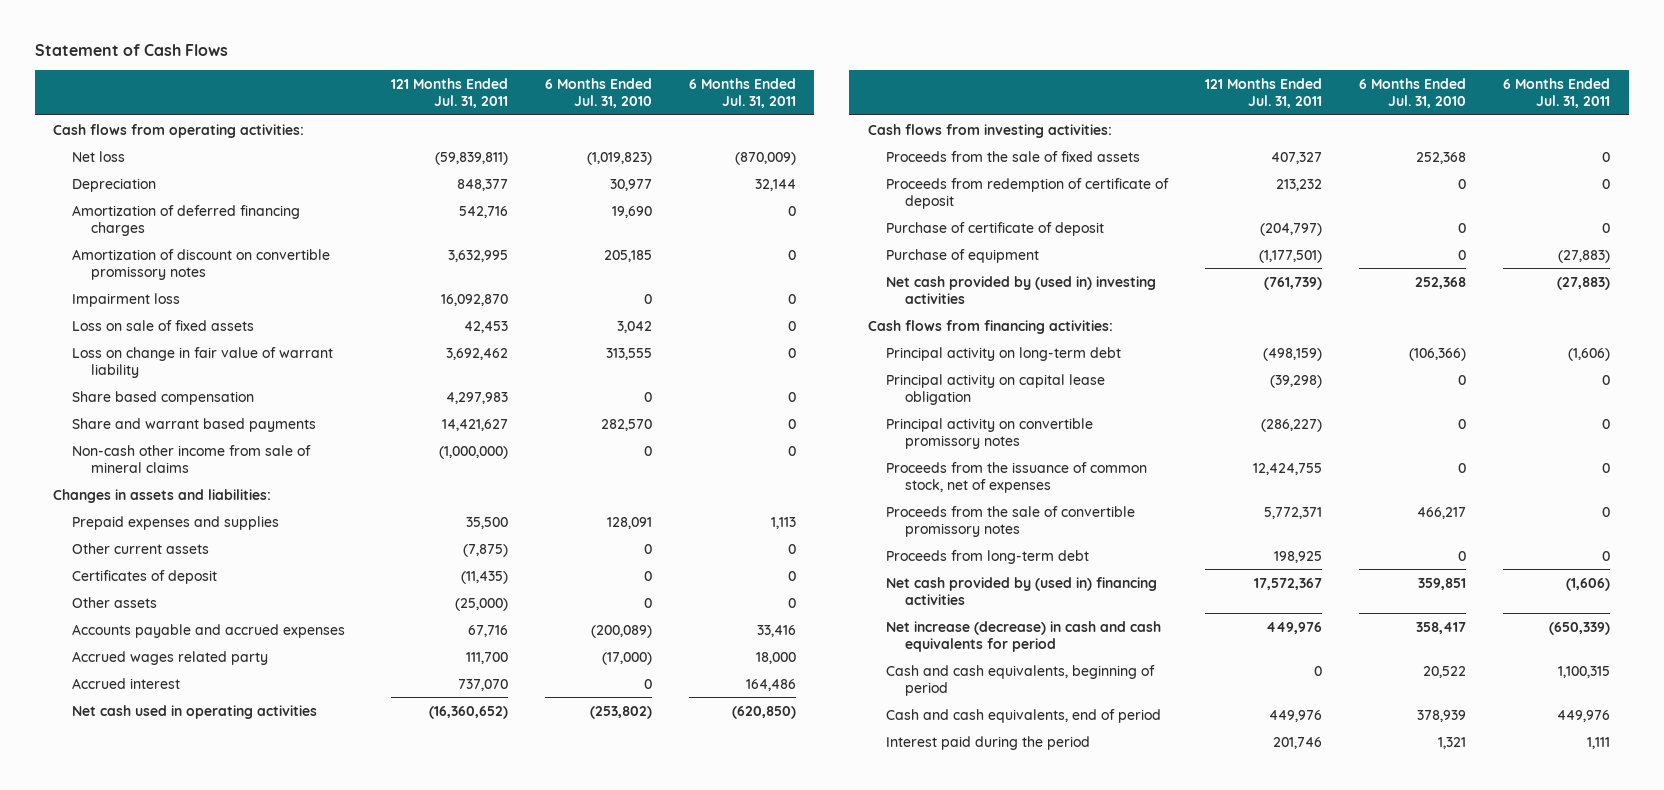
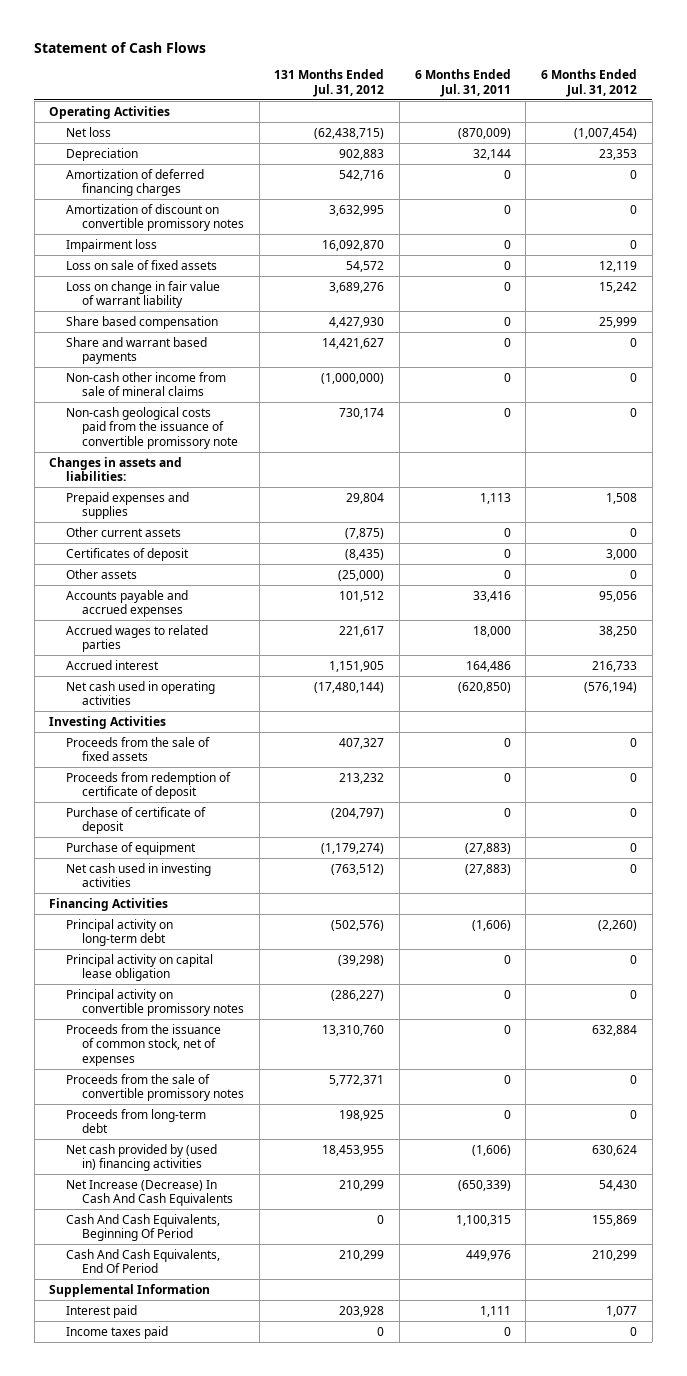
[390,77,508,108] 121 Months Ended Jul. 31, 2011 -> none
[544,77,652,108] 6 Months Ended Jul. 31, 2010 -> none
none -> [274,69,385,97] 131 Months Ended Jul. 31, 2012
none -> [541,69,638,97] 6 Months Ended Jul. 31, 2012
[53,123,305,138] Cash flows from operating activities: -> [49,105,171,119] Operating Activities
none -> [65,406,239,449] Non-cash geological costs paid from the issuance of convertible promissory note
[71,650,268,665] Accrued wages related party -> [65,624,208,653] Accrued wages to related parties
[867,123,1112,138] Cash flows from investing activities: -> [49,715,167,729] Investing Activities
[886,275,1157,304] Net cash provided by (used in) investing activities -> [65,862,211,888] Net cash used in investing activities
[867,319,1113,334] Cash flows from financing activities: -> [49,897,169,911] Financing Activities
[886,620,1162,652] Net increase (decrease) in cash and cash equivalents for period -> [65,1179,234,1207] Net Increase (Decrease) In Cash And Cash Equivalents
[886,664,1156,696] Cash and cash equivalents, beginning of period -> [65,1213,220,1242] Cash And Cash Equivalents, Beginning Of Period
[886,708,1162,723] Cash and cash equivalents, end of period -> [65,1248,220,1274] Cash And Cash Equivalents, End Of Period
none -> [49,1283,211,1297] Supplemental Information
[886,735,1091,750] Interest paid during the period -> [65,1304,137,1318] Interest paid
none -> [65,1325,168,1339] Income taxes paid

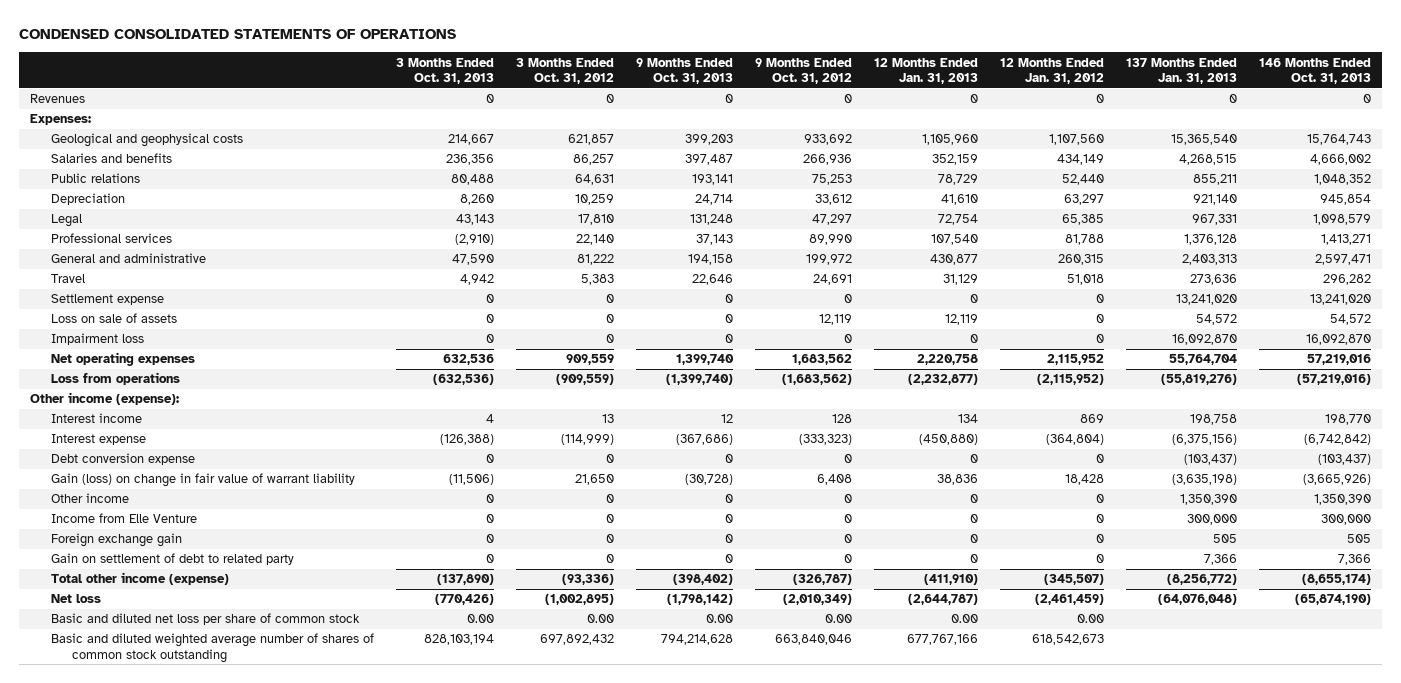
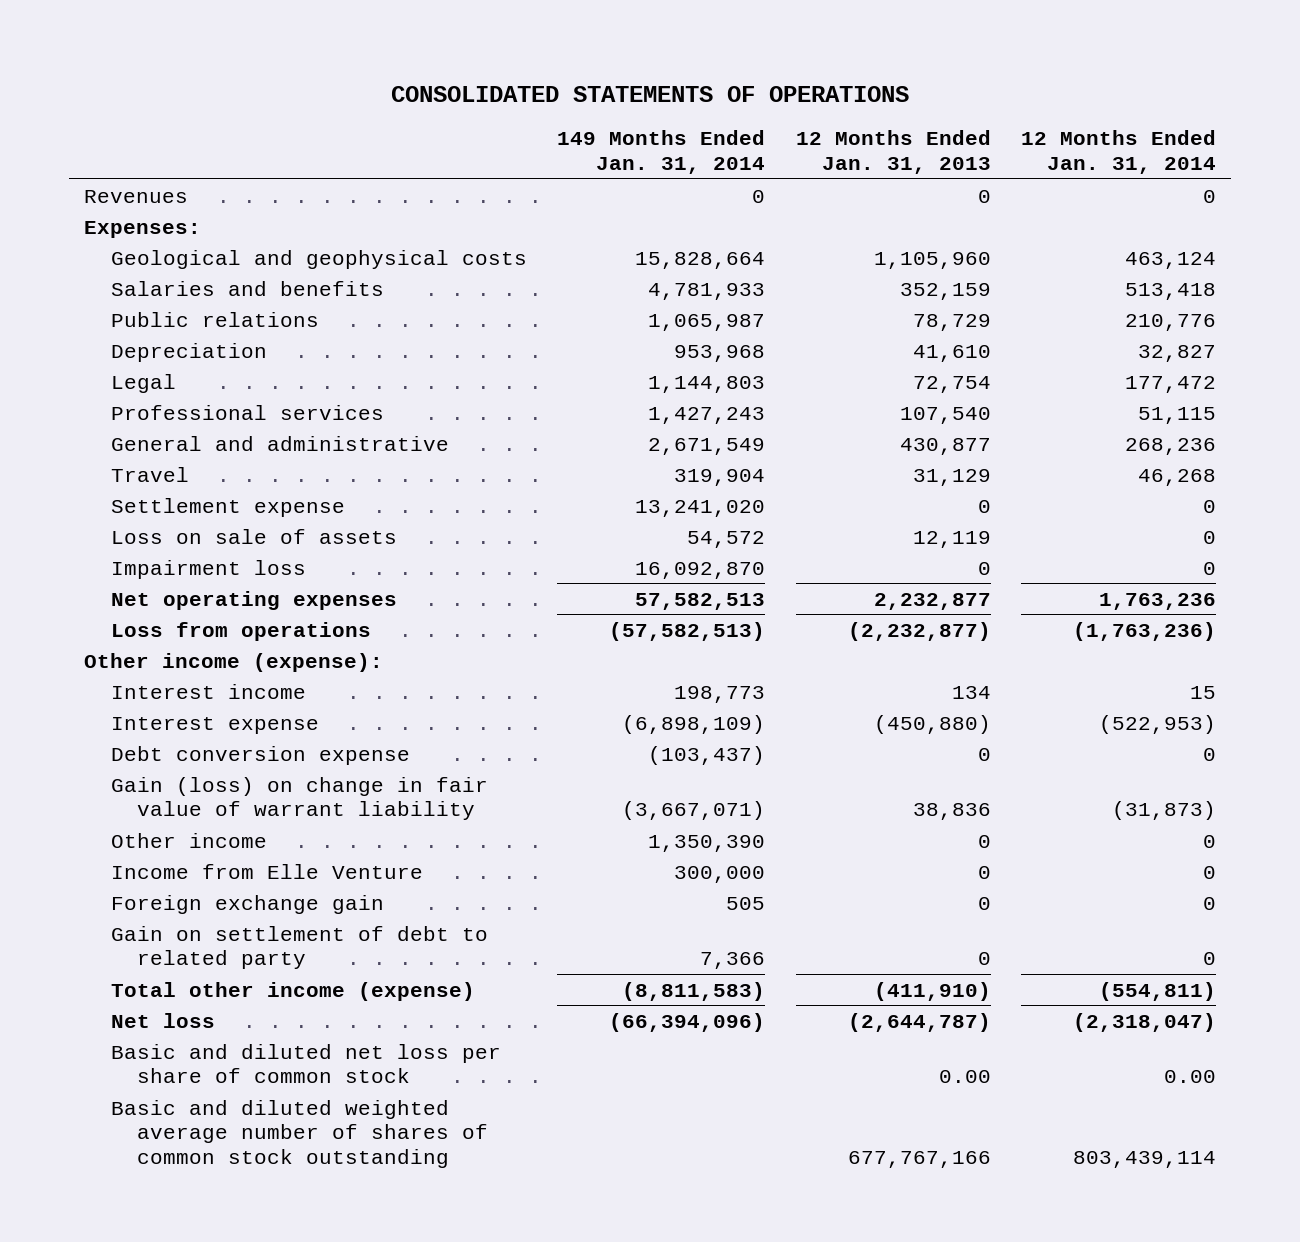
[18,29,456,40] CONDENSED CONSOLIDATED STATEMENTS OF OPERATIONS -> [391,85,910,102] CONSOLIDATED STATEMENTS OF OPERATIONS
[395,57,494,85] 3 Months Ended Oct. 31, 2013 -> none
[515,57,614,85] 3 Months Ended Oct. 31, 2012 -> none
[635,57,733,85] 9 Months Ended Oct. 31, 2013 -> none
[754,57,852,85] 9 Months Ended Oct. 31, 2012 -> none
[999,57,1104,85] 12 Months Ended Jan. 31, 2012 -> none
[1125,57,1237,85] 137 Months Ended Jan. 31, 2013 -> none
[1258,57,1371,85] 146 Months Ended Oct. 31, 2013 -> none
none -> [557,130,766,174] 149 Months Ended Jan. 31, 2014
none -> [1020,130,1216,174] 12 Months Ended Jan. 31, 2014
[916,354,978,366] 2,220,758 -> [873,592,991,610] 2,232,877

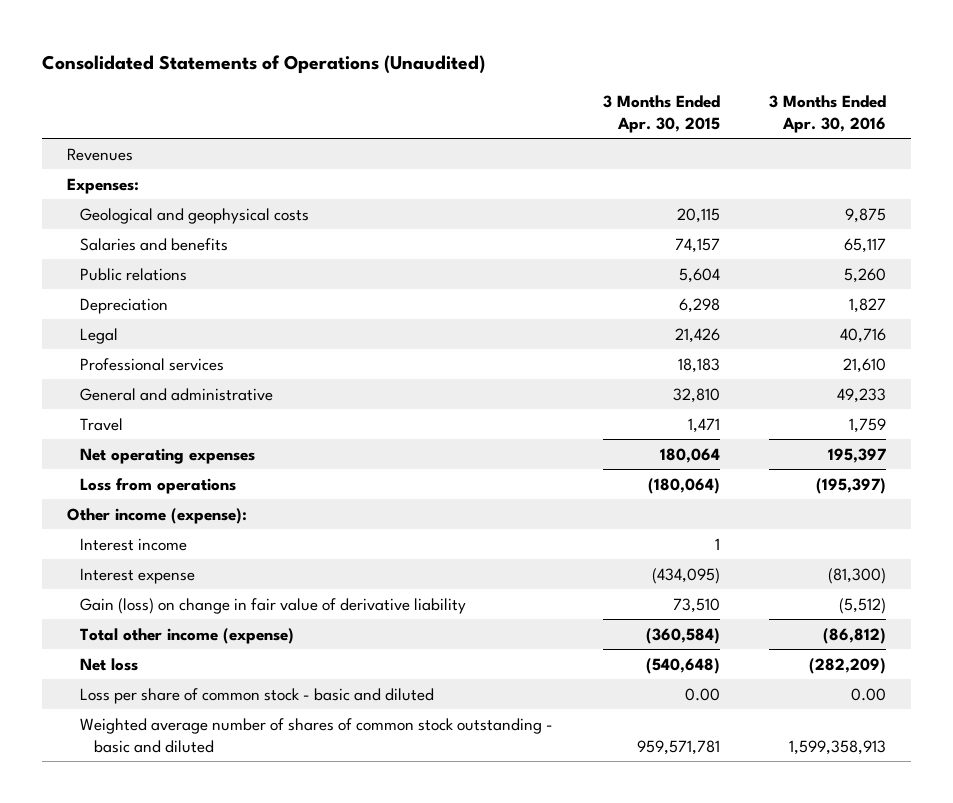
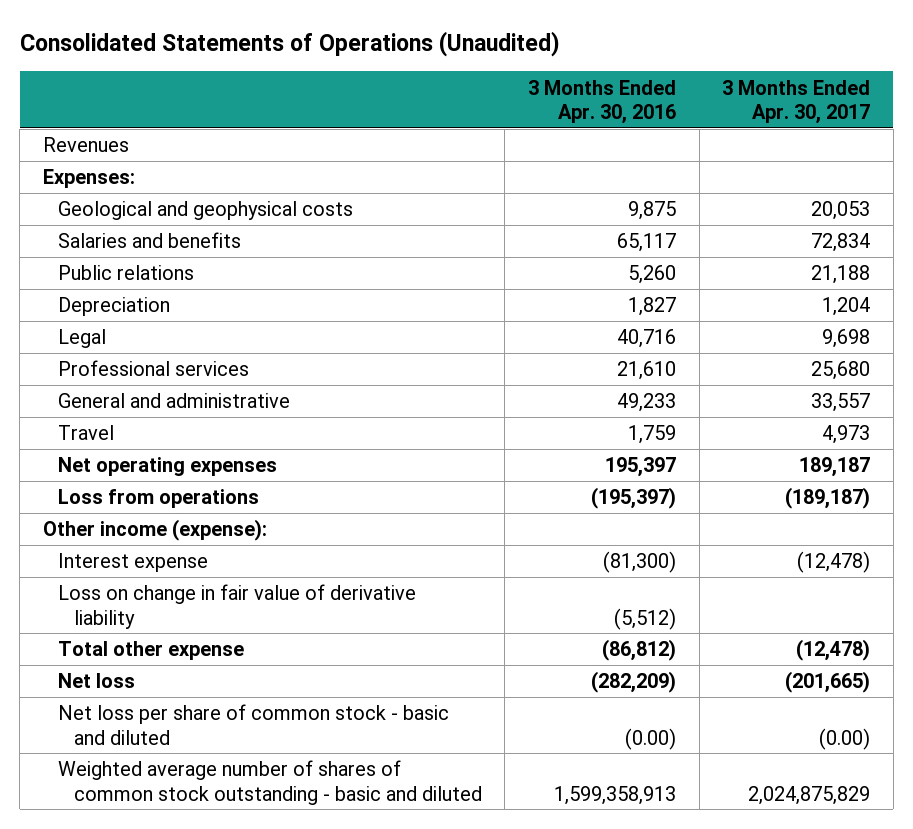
[602,94,720,133] 3 Months Ended Apr. 30, 2015 -> none
none -> [722,79,871,124] 3 Months Ended Apr. 30, 2017
[80,537,188,551] Interest income -> none
[80,597,467,614] Gain (loss) on change in fair value of derivative liability -> [58,584,417,629] Loss on change in fair value of derivative liability
[80,627,295,644] Total other income (expense) -> [58,641,245,661] Total other expense
[80,687,435,704] Loss per share of common stock - basic and diluted -> [58,704,450,745] Net loss per share of common stock - basic and diluted
[850,687,886,701] 0.00 -> [624,727,676,750] (0.00)

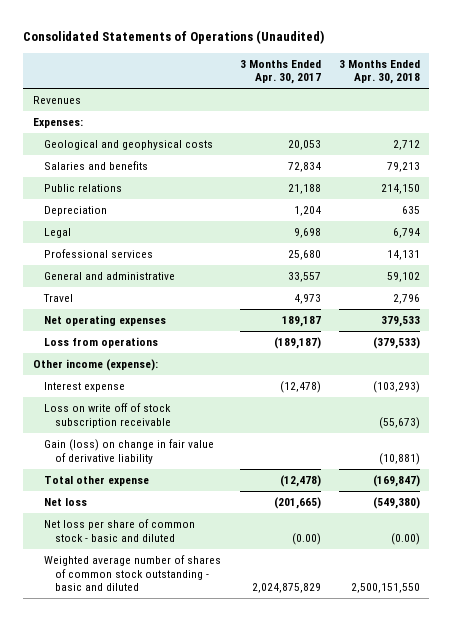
[527,79,676,124] 3 Months Ended Apr. 30, 2016 -> none
none -> [339,59,421,85] 3 Months Ended Apr. 30, 2018
none -> [44,403,172,428] Loss on write off of stock subscription receivable
[58,584,417,629] Loss on change in fair value of derivative liability -> [44,439,215,464] Gain (loss) on change in fair value of derivative liability

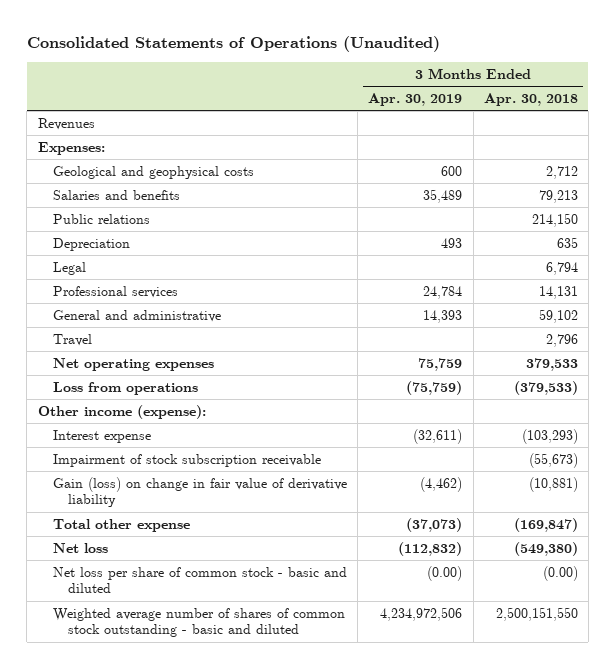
[239,59,321,85] 3 Months Ended Apr. 30, 2017 -> none
none -> [368,93,463,107] Apr. 30, 2019
[44,403,172,428] Loss on write off of stock subscription receivable -> [53,453,322,467] Impairment of stock subscription receivable

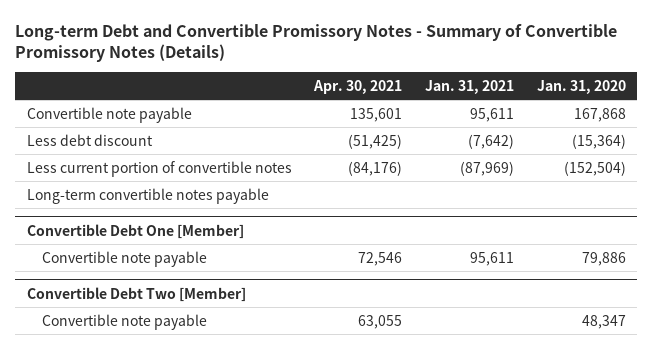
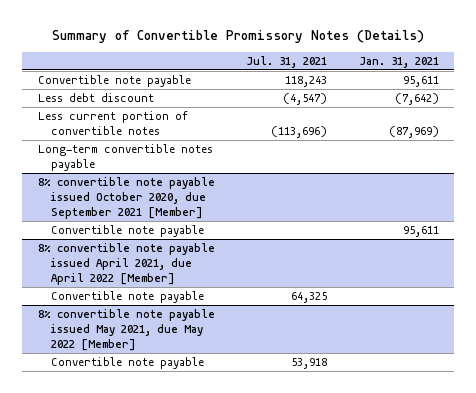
[15,23,618,63] Long-term Debt and Convertible Promissory Notes - Summary of Convertible Promissory Notes (Details) -> [52,30,425,44] Summary of Convertible Promissory Notes (Details)
[313,79,403,94] Apr. 30, 2021 -> none
[536,79,626,94] Jan. 31, 2020 -> none
none -> [246,55,328,68] Jul. 31, 2021
[26,223,244,239] Convertible Debt One [Member] -> [37,176,215,219] 8% convertible note payable issued October 2020, due September 2021 [Member]
[26,286,246,302] Convertible Debt Two [Member] -> [37,242,215,285] 8% convertible note payable issued April 2021, due April 2022 [Member]
none -> [37,308,215,351] 8% convertible note payable issued May 2021, due May 2022 [Member]
none -> [51,356,205,369] Convertible note payable

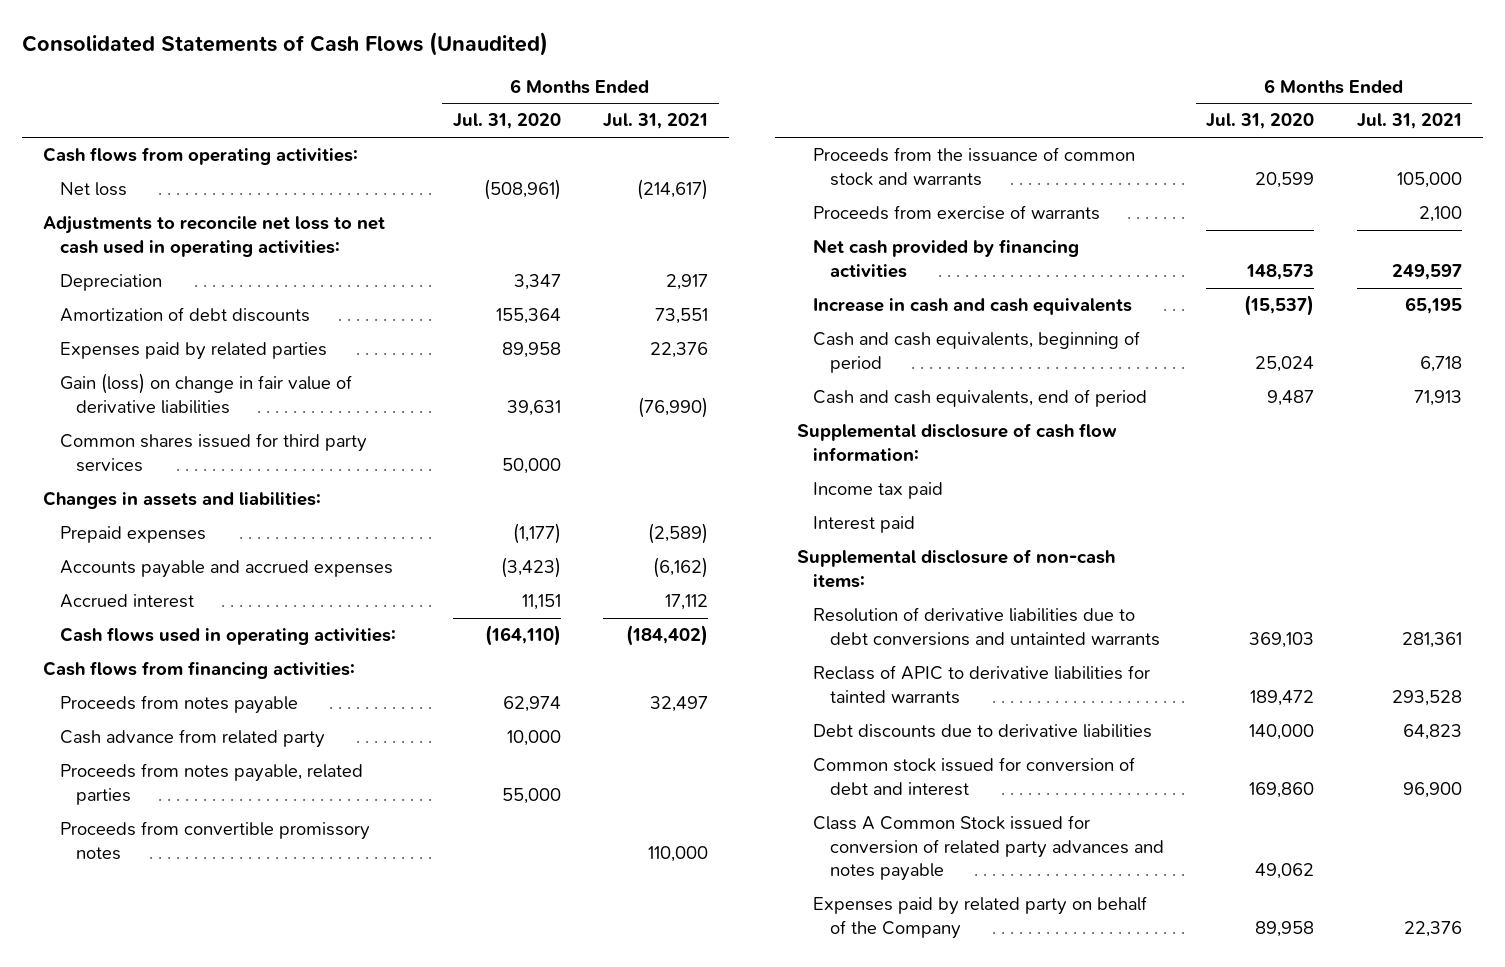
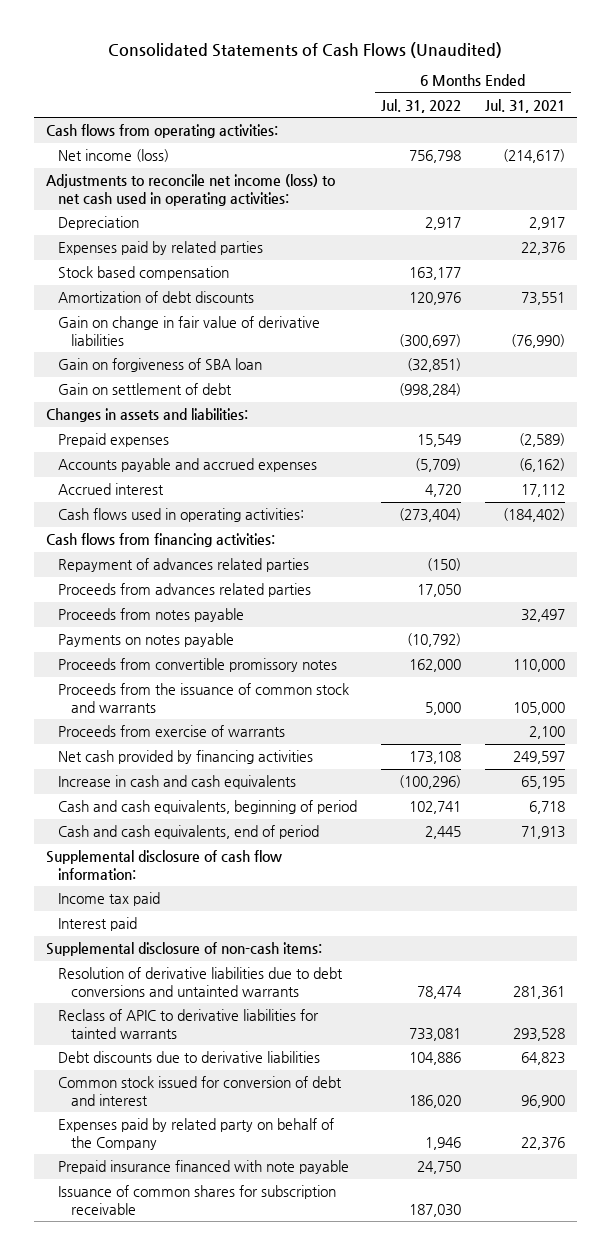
[452,113,561,130] Jul. 31, 2020 -> none
none -> [381,98,462,113] Jul. 31, 2022
[59,182,127,197] Net loss -> [58,149,170,163] Net income (loss)
[43,216,386,257] Adjustments to reconcile net loss to net cash used in operating activities: -> [45,174,335,206] Adjustments to reconcile net income (loss) to net cash used in operating activities:
[59,433,367,472] Common shares issued for third party services -> none
none -> [58,266,230,281] Stock based compensation
[59,307,310,323] Amortization of debt discounts -> [58,291,255,304] Amortization of debt discounts
[59,373,352,414] Gain (loss) on change in fair value of derivative liabilities -> [58,316,321,346] Gain on change in fair value of derivative liabilities
none -> [58,358,263,373] Gain on forgiveness of SBA loan
none -> [58,383,233,396] Gain on settlement of debt
none -> [58,558,310,573] Repayment of advances related parties
none -> [58,583,312,598] Proceeds from advances related parties
[59,729,325,749] Cash advance from related party -> none
[59,763,363,805] Proceeds from notes payable, related parties -> none
none -> [58,633,235,648] Payments on notes payable
[813,815,1164,882] Class A Common Stock issued for conversion of related party advances and notes payable -> none
none -> [58,1160,350,1175] Prepaid insurance financed with note payable
none -> [58,1185,337,1215] Issuance of common shares for subscription receivable

